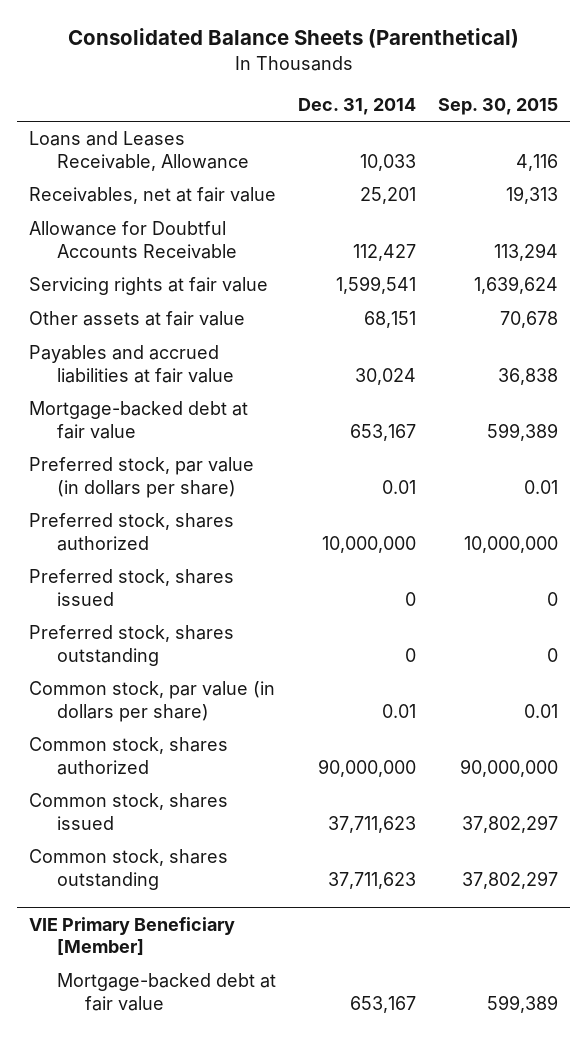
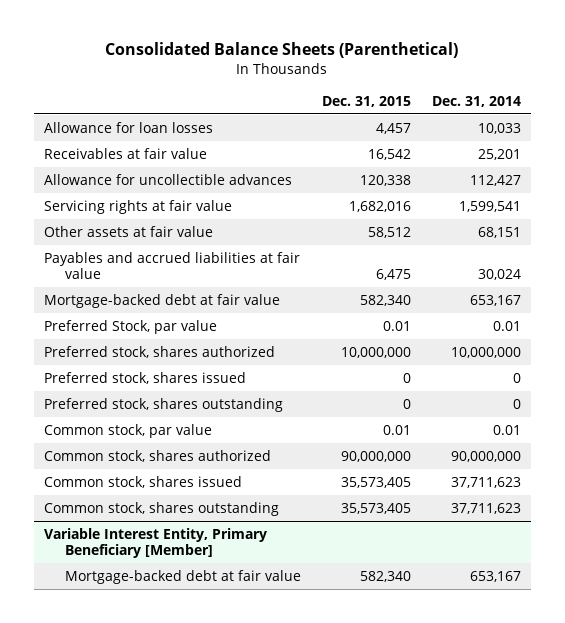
[438,97,559,115] Sep. 30, 2015 -> none
none -> [321,95,411,107] Dec. 31, 2015
[28,131,249,172] Loans and Leases Receivable, Allowance -> [44,121,214,133] Allowance for loan losses
[28,187,276,205] Receivables, net at fair value -> [44,147,208,159] Receivables at fair value
[28,221,237,260] Allowance for Doubtful Accounts Receivable -> [44,173,293,185] Allowance for uncollectible advances
[28,457,254,499] Preferred stock, par value (in dollars per share) -> [44,319,218,334] Preferred Stock, par value
[28,681,275,723] Common stock, par value (in dollars per share) -> [44,423,213,438] Common stock, par value
[28,916,235,957] VIE Primary Beneficiary [Member] -> [44,527,268,559] Variable Interest Entity, Primary Beneficiary [Member]

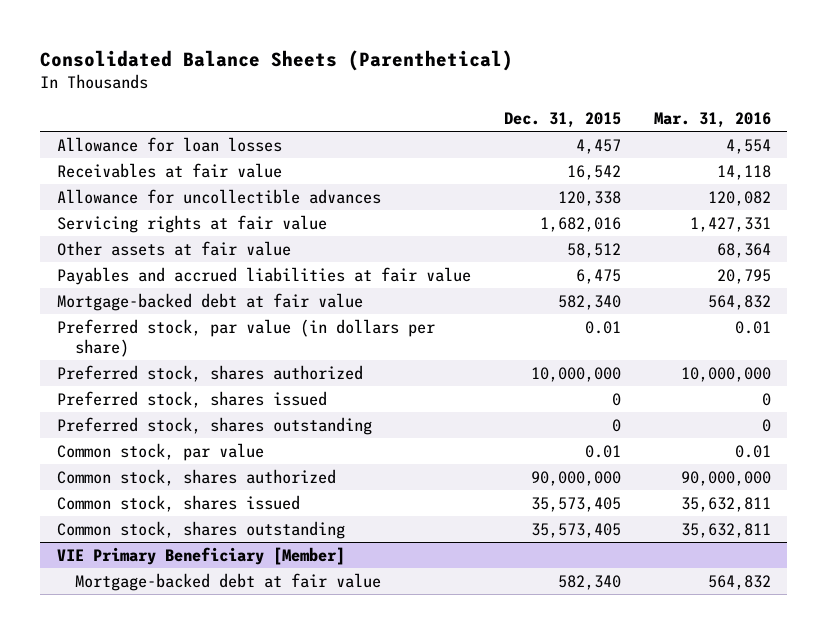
[431,95,521,107] Dec. 31, 2014 -> none
none -> [653,111,771,128] Mar. 31, 2016
[44,319,218,334] Preferred Stock, par value -> [56,319,435,357] Preferred stock, par value (in dollars per share)
[44,527,268,559] Variable Interest Entity, Primary Beneficiary [Member] -> [56,547,345,566] VIE Primary Beneficiary [Member]

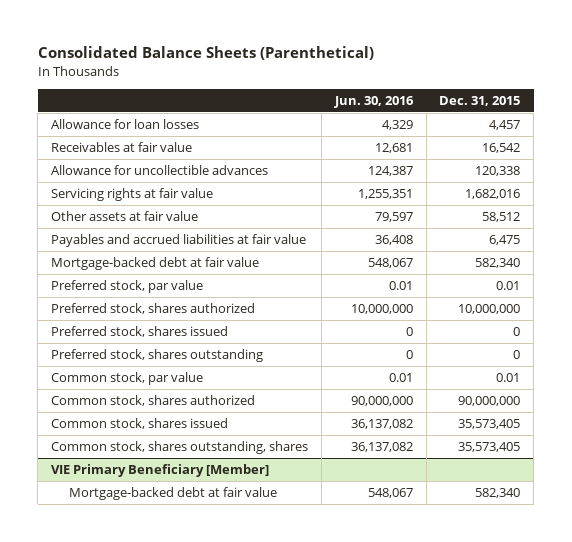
[653,111,771,128] Mar. 31, 2016 -> none
none -> [333,96,414,109] Jun. 30, 2016
[56,319,435,357] Preferred stock, par value (in dollars per share) -> [51,279,204,293] Preferred stock, par value
[56,521,345,540] Common stock, shares outstanding -> [51,440,309,454] Common stock, shares outstanding, shares

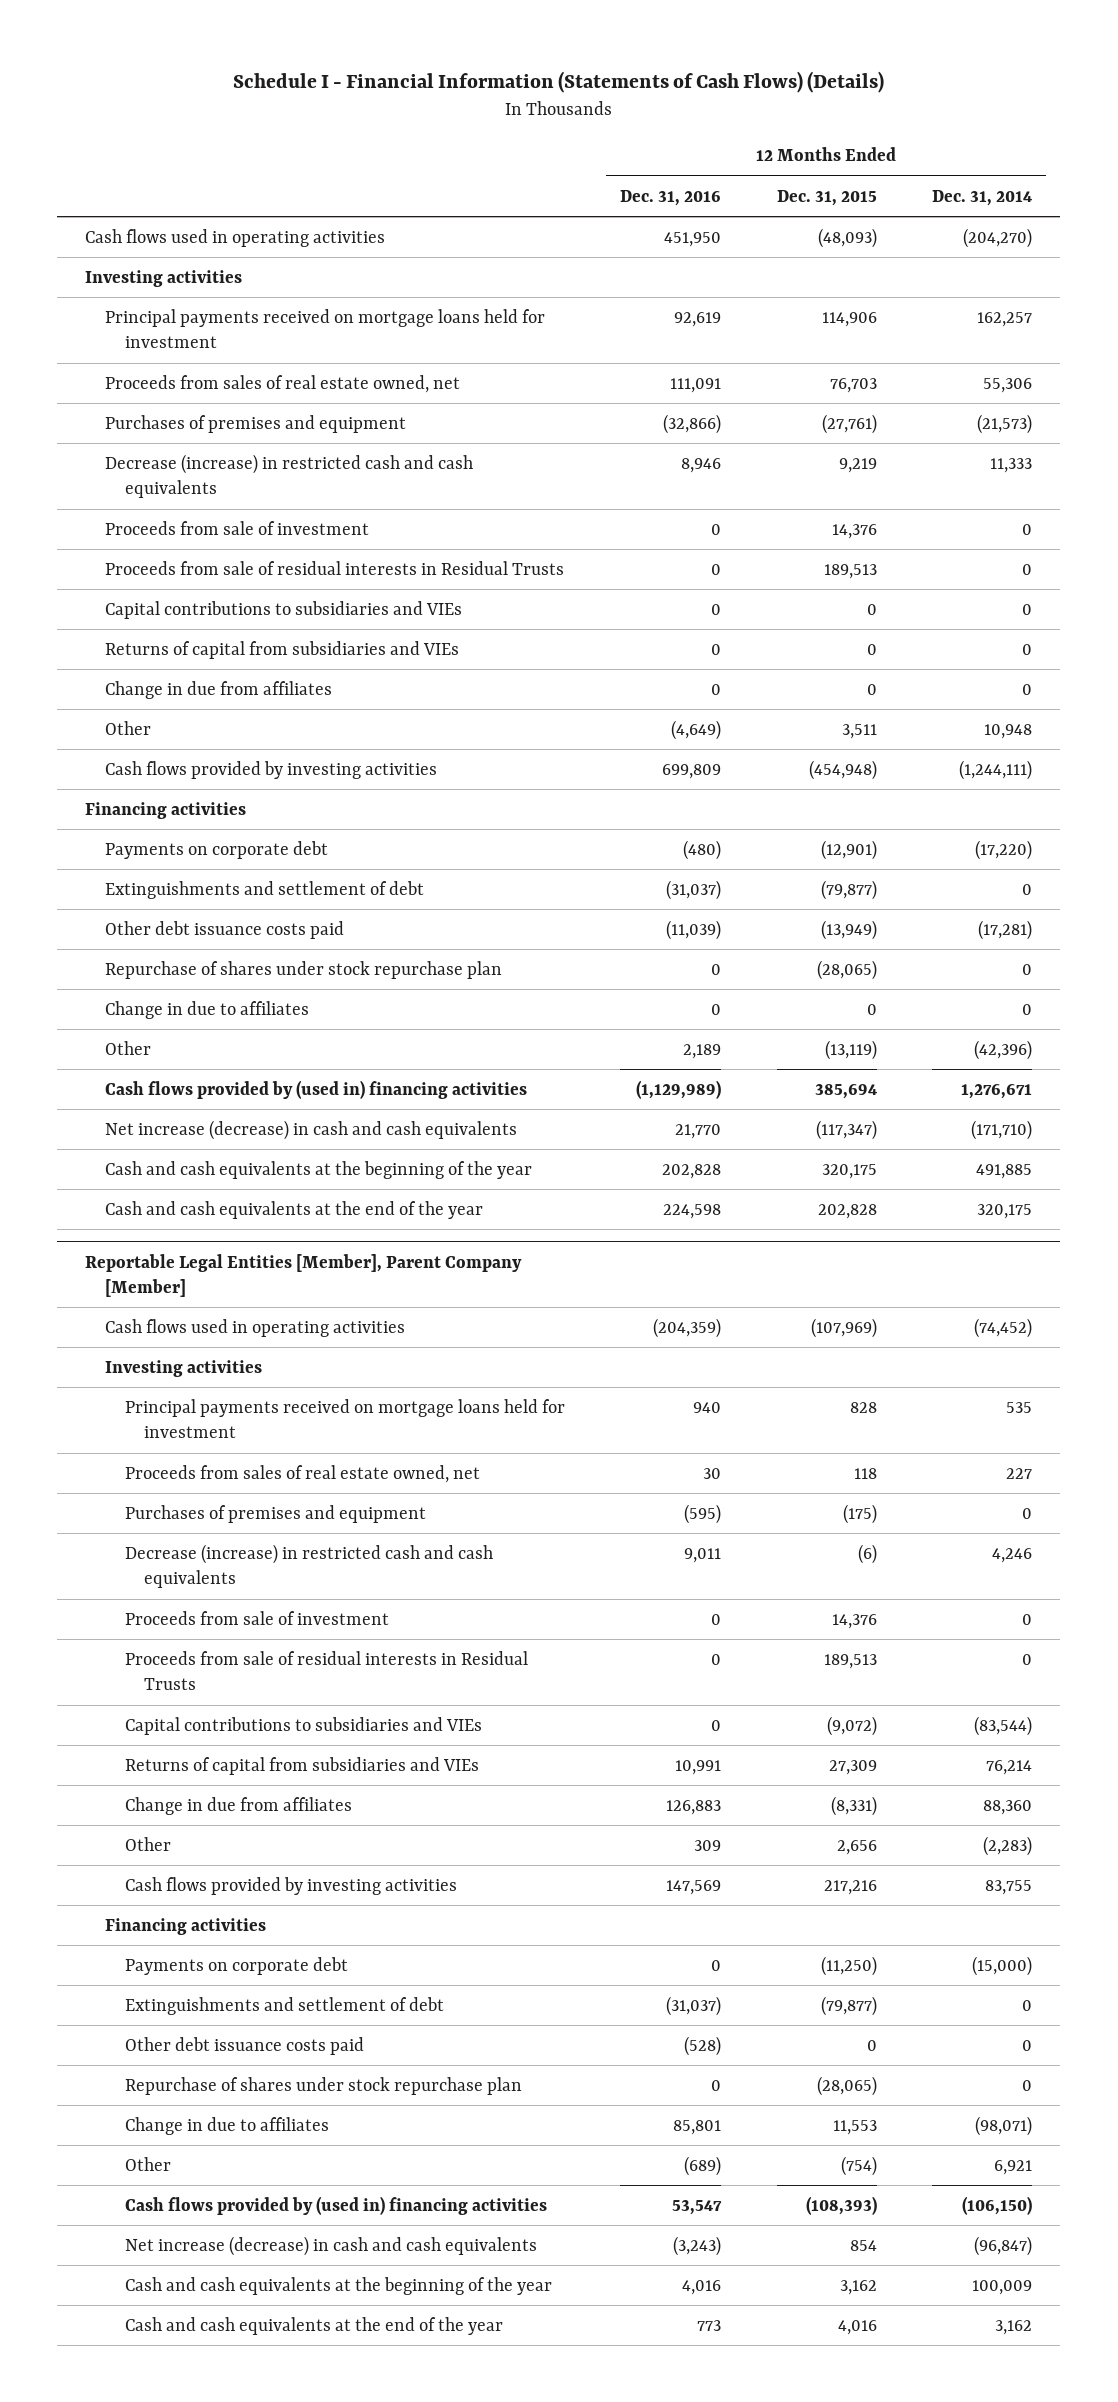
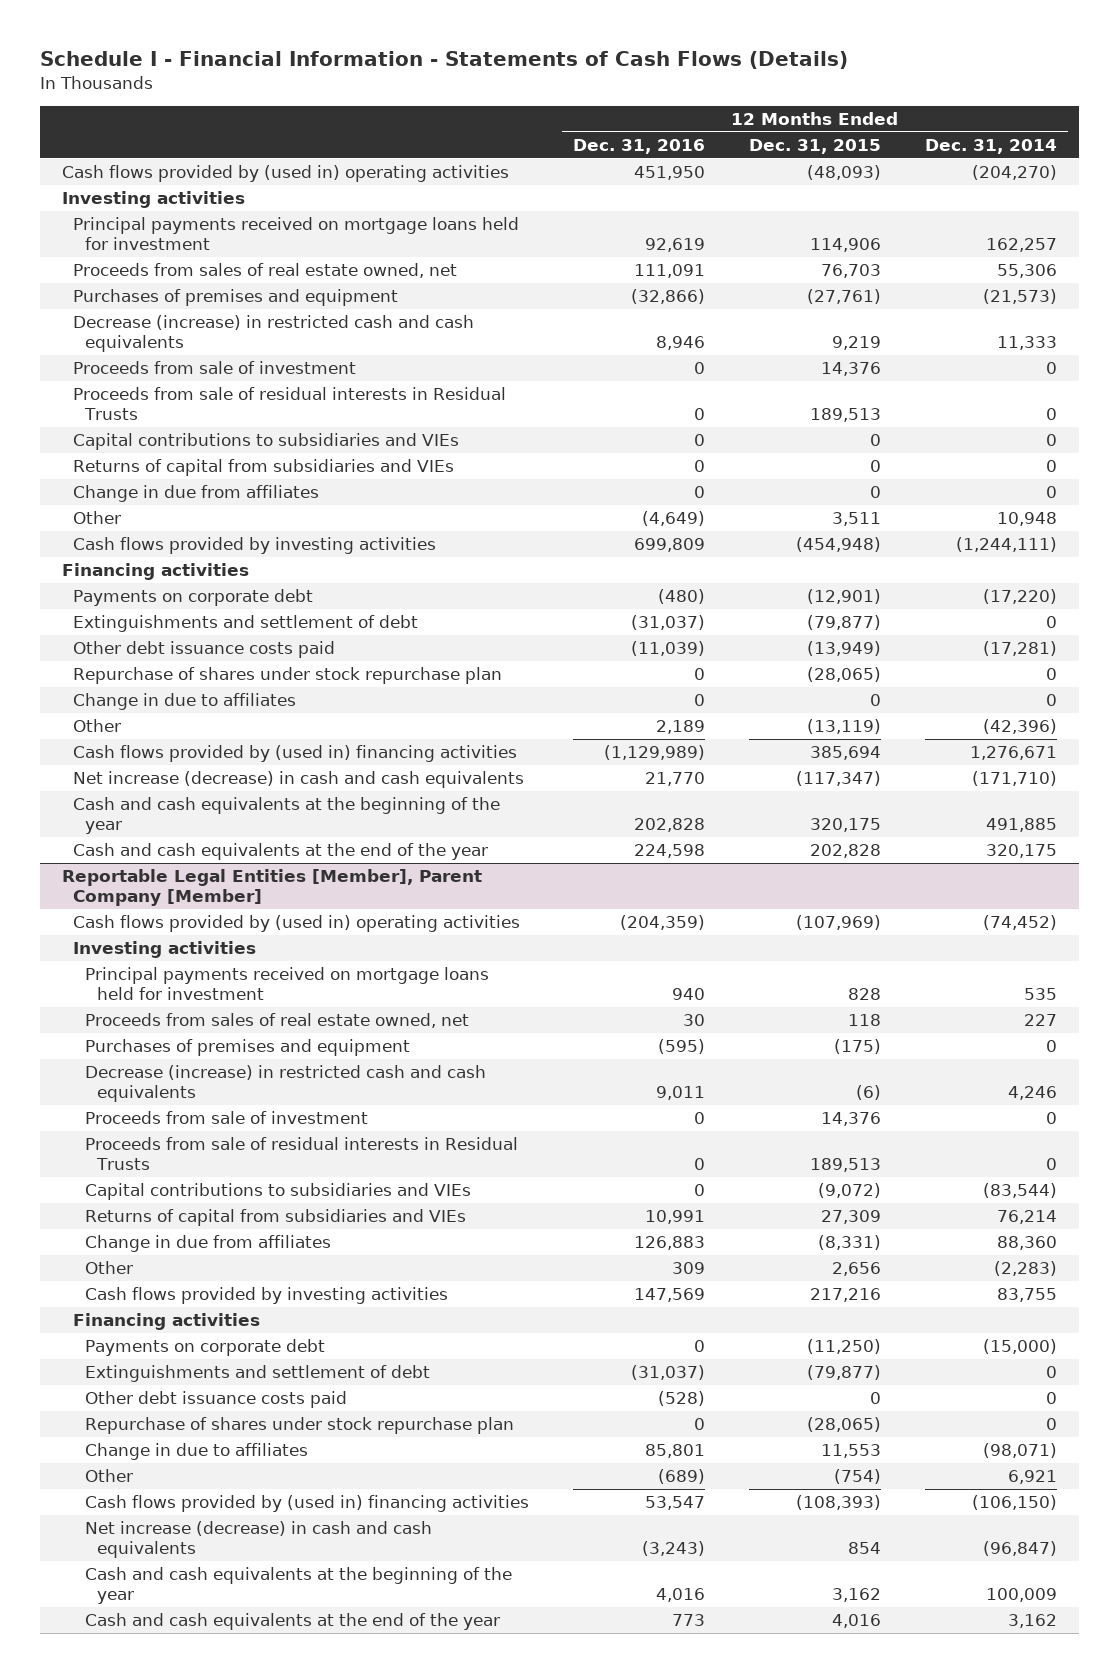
[232,71,884,94] Schedule I - Financial Information (Statements of Cash Flows) (Details) -> [39,51,848,70] Schedule I - Financial Information - Statements of Cash Flows (Details)
[85,228,386,247] Cash flows used in operating activities -> [61,165,509,183] Cash flows provided by (used in) operating activities
[104,1318,405,1337] Cash flows used in operating activities -> [73,915,521,933] Cash flows provided by (used in) operating activities

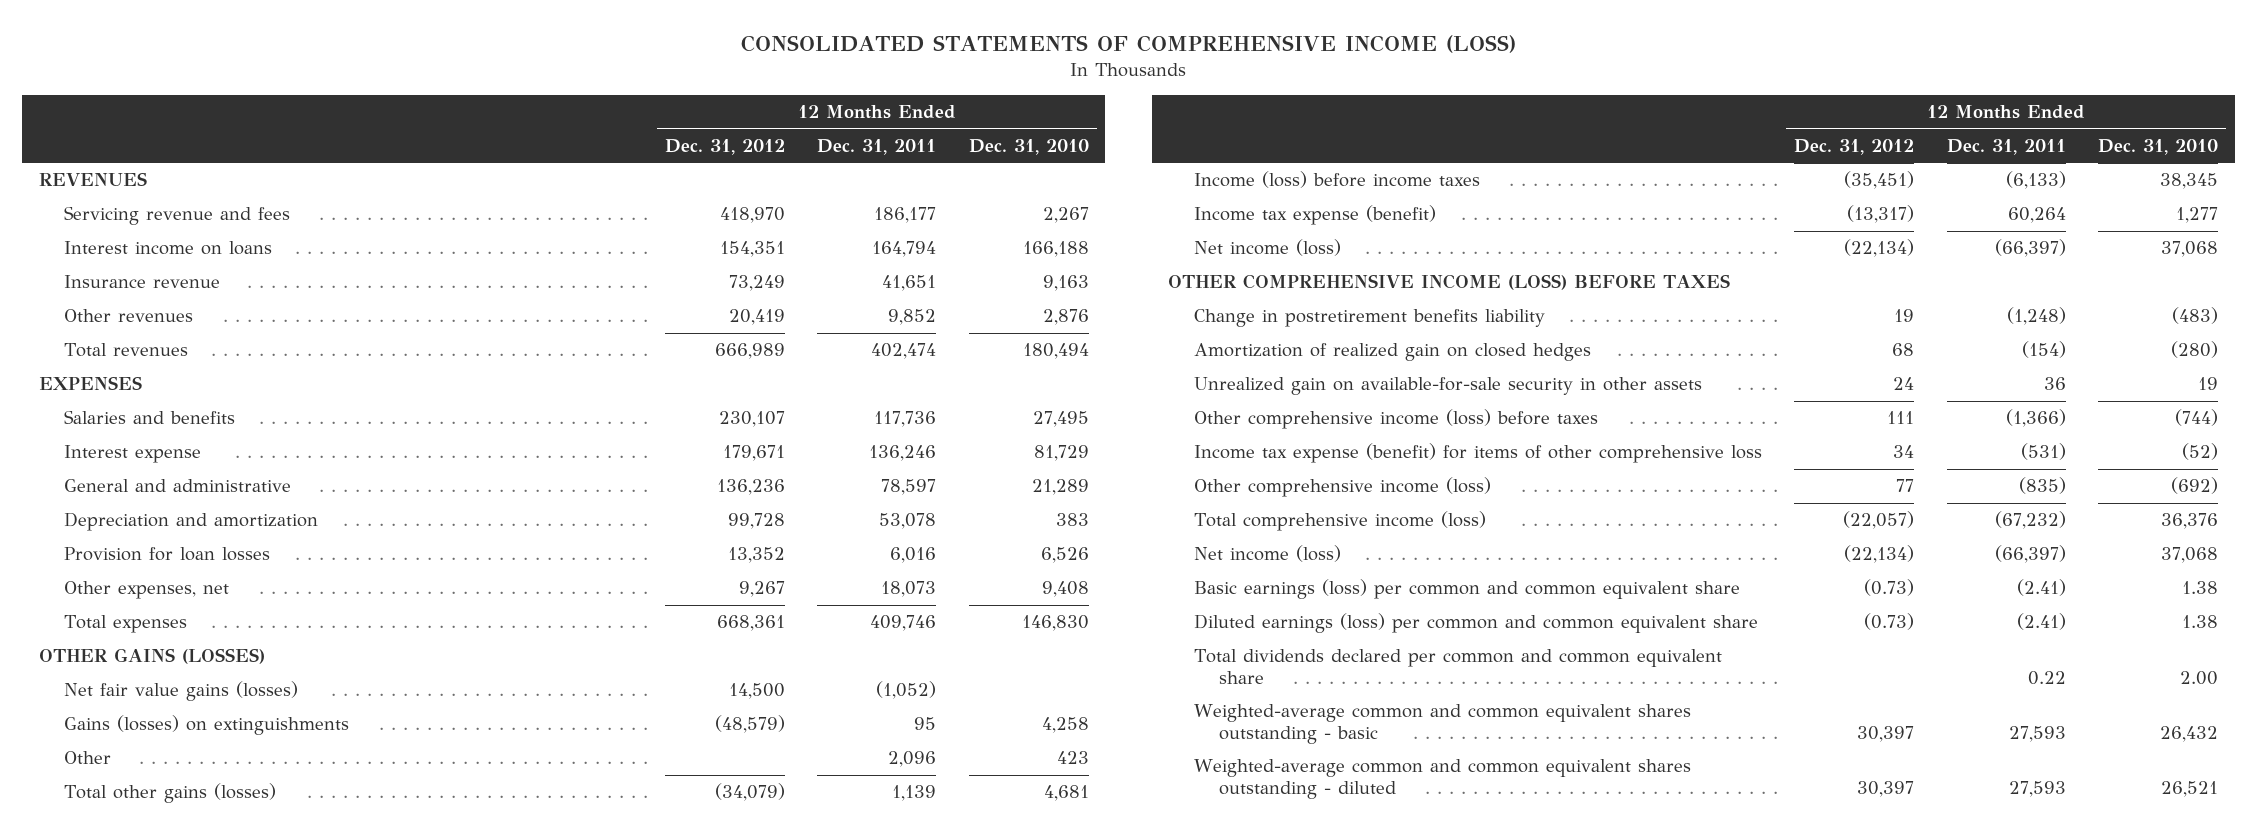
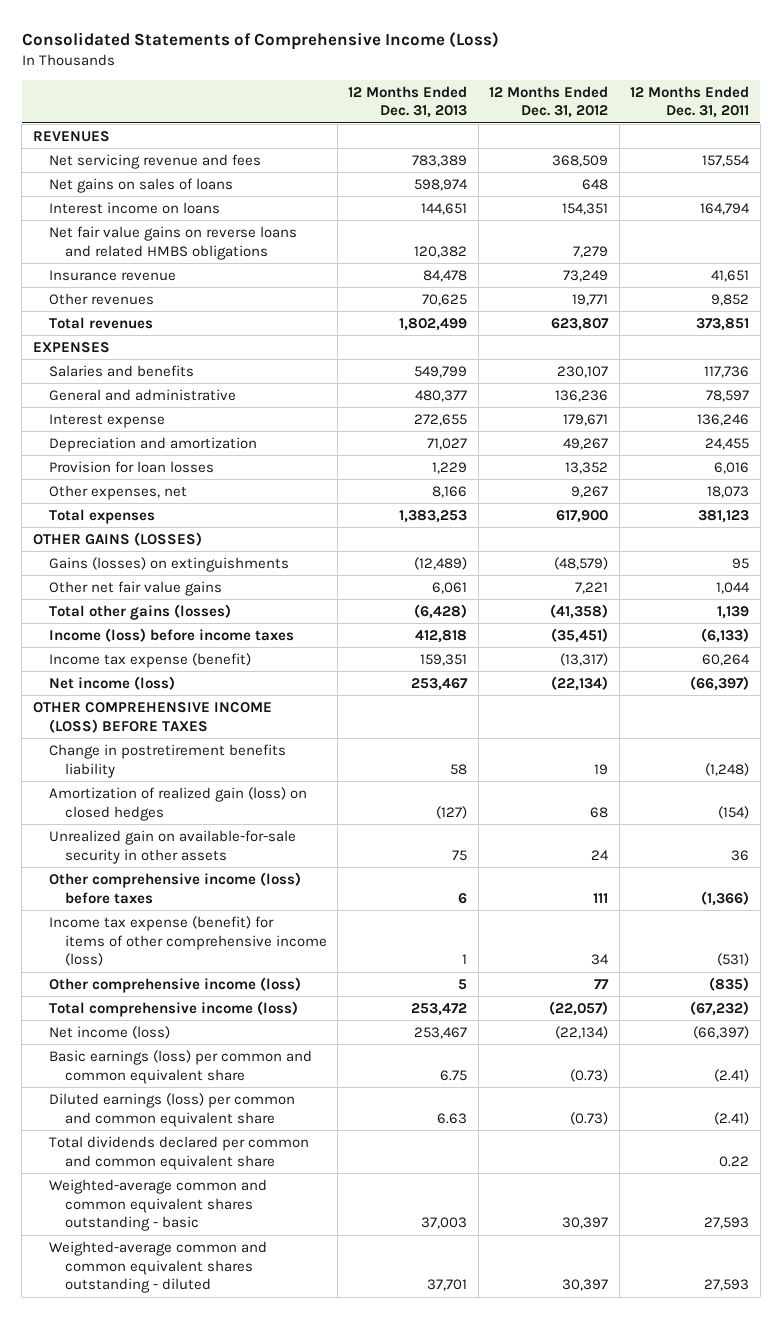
[741,35,1517,54] CONSOLIDATED STATEMENTS OF COMPREHENSIVE INCOME (LOSS) -> [21,31,499,50] Consolidated Statements of Comprehensive Income (Loss)
[968,138,1089,155] Dec. 31, 2010 -> none
none -> [348,85,468,119] 12 Months Ended Dec. 31, 2013
[64,206,291,226] Servicing revenue and fees -> [48,153,261,169] Net servicing revenue and fees
[719,207,785,224] 418,970 -> [552,154,609,167] 368,509
[874,207,937,224] 186,177 -> [702,154,751,167] 157,554
none -> [48,177,233,193] Net gains on sales of loans
none -> [48,225,297,260] Net fair value gains on reverse loans and related HMBS obligations
[728,309,785,326] 20,419 -> [572,293,609,306] 19,771
[714,343,785,360] 666,989 -> [551,317,610,331] 623,807
[871,343,937,360] 402,474 -> [696,317,750,331] 373,851
[64,445,202,464] Interest expense -> [48,413,165,428] Interest expense
[727,513,785,530] 99,728 -> [563,437,609,450] 49,267
[879,513,937,530] 53,078 -> [705,437,750,450] 24,455
[716,615,785,632] 668,361 -> [556,509,609,523] 617,900
[870,615,937,632] 409,746 -> [698,509,750,523] 381,123
[64,681,299,702] Net fair value gains (losses) -> none
[64,751,112,765] Other -> none
none -> [48,580,222,596] Other net fair value gains
[714,783,785,802] (34,079) -> [550,603,609,619] (41,358)
[1193,343,1591,362] Amortization of realized gain on closed hedges -> [48,786,307,821] Amortization of realized gain (loss) on closed hedges
[1193,443,1762,464] Income tax expense (benefit) for items of other comprehensive loss -> [48,915,327,967] Income tax expense (benefit) for items of other comprehensive income (loss)

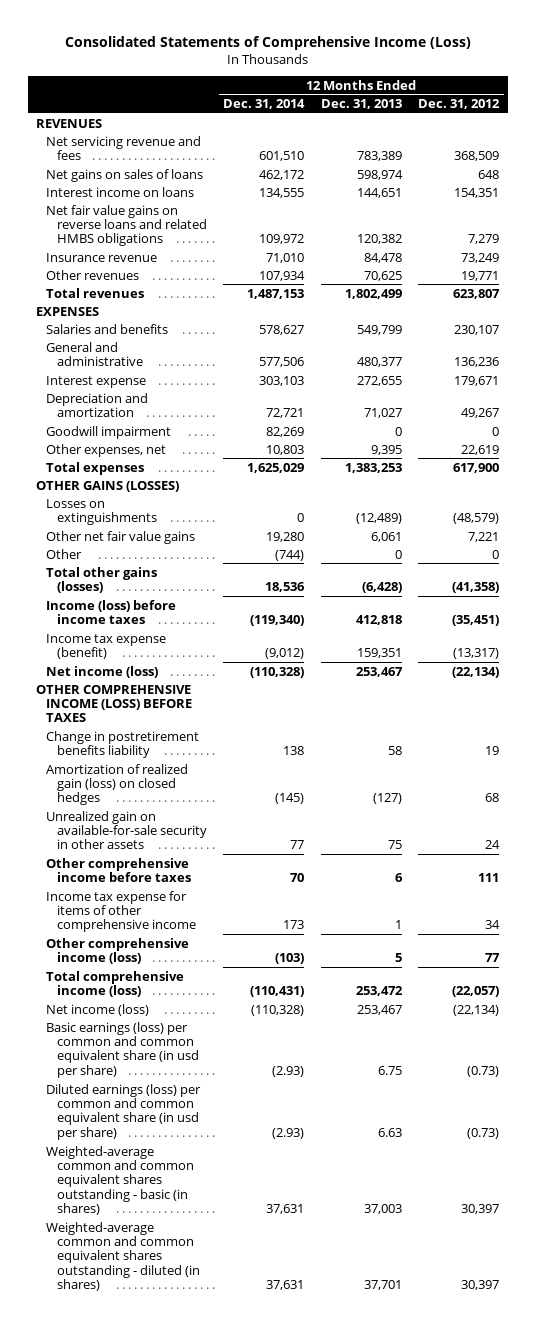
[630,85,750,119] 12 Months Ended Dec. 31, 2011 -> none
none -> [223,99,306,110] Dec. 31, 2014
[48,460,214,473] Provision for loan losses -> none
none -> [46,425,172,439] Goodwill impairment
[432,485,468,498] 8,166 -> [370,444,402,455] 9,395
[571,485,609,498] 9,267 -> [461,444,500,455] 22,619
[48,556,289,572] Gains (losses) on extinguishments -> [46,498,157,525] Losses on extinguishments
none -> [46,548,83,559] Other
[48,871,301,904] Other comprehensive income (loss) before taxes -> [46,857,191,882] Other comprehensive income before taxes
[48,915,327,967] Income tax expense (benefit) for items of other comprehensive income (loss) -> [46,890,196,933] Income tax expense for items of other comprehensive income
[48,1135,309,1170] Total dividends declared per common and common equivalent share -> none
[48,1049,312,1084] Basic earnings (loss) per common and common equivalent share -> [46,1021,199,1078] Basic earnings (loss) per common and common equivalent share (in usd per share)
[48,1092,295,1127] Diluted earnings (loss) per common and common equivalent share -> [46,1083,202,1140] Diluted earnings (loss) per common and common equivalent share (in usd per share)
[48,1178,267,1232] Weighted-average common and common equivalent shares outstanding - basic -> [46,1145,194,1216] Weighted-average common and common equivalent shares outstanding - basic (in shares)
[48,1240,267,1294] Weighted-average common and common equivalent shares outstanding - diluted -> [46,1221,200,1292] Weighted-average common and common equivalent shares outstanding - diluted (in shares)

